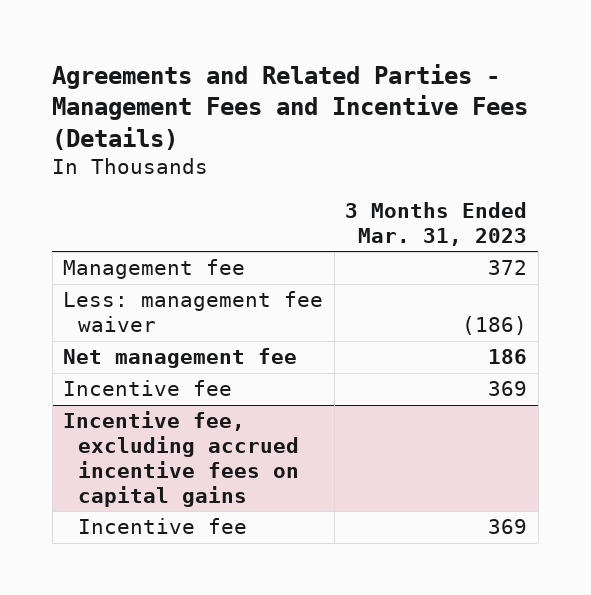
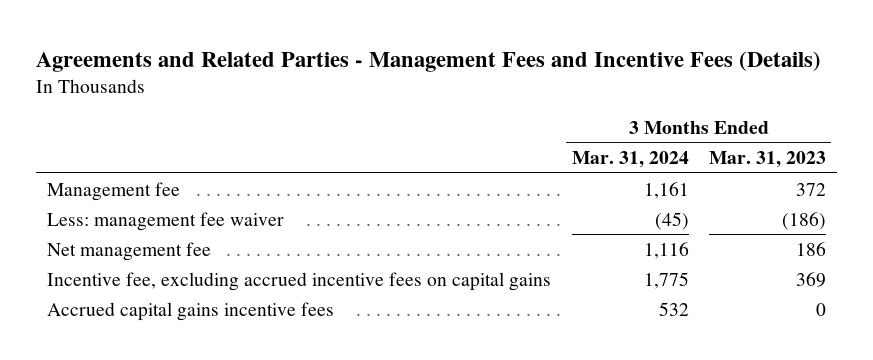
none -> [571,151,689,169] Mar. 31, 2024
[63,411,300,507] Incentive fee, excluding accrued incentive fees on capital gains -> none
[78,518,248,535] Incentive fee -> none
[63,380,233,397] Incentive fee -> [46,271,551,291] Incentive fee, excluding accrued incentive fees on capital gains
none -> [46,301,334,321] Accrued capital gains incentive fees

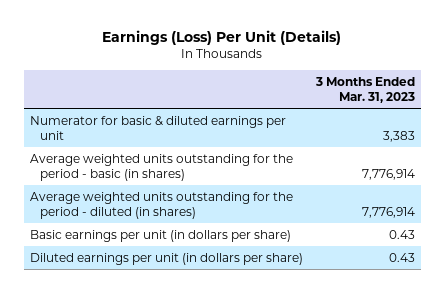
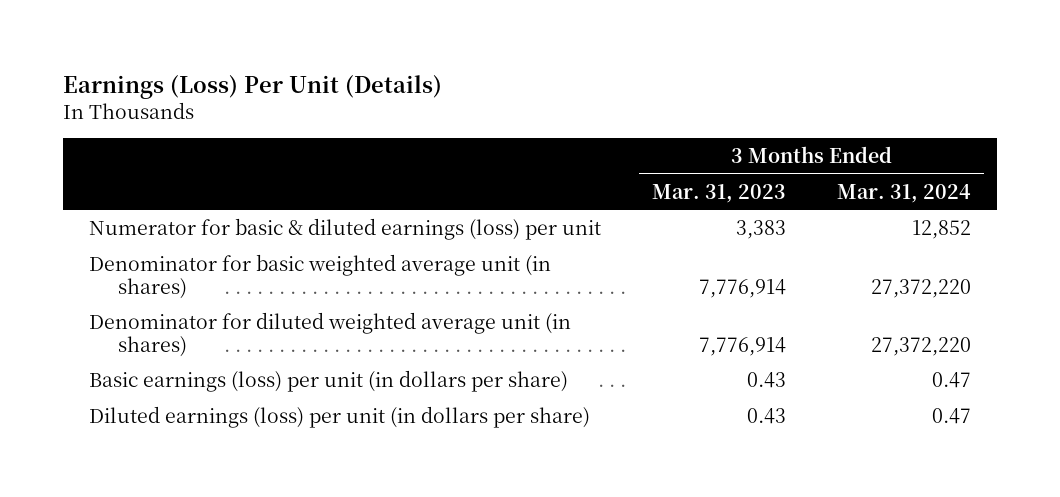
none -> [837,183,972,203] Mar. 31, 2024
[29,115,286,140] Numerator for basic & diluted earnings per unit -> [88,217,601,240] Numerator for basic & diluted earnings (loss) per unit
[29,153,293,181] Average weighted units outstanding for the period - basic (in shares) -> [88,253,551,299] Denominator for basic weighted average unit (in shares)
[29,191,293,219] Average weighted units outstanding for the period - diluted (in shares) -> [88,311,571,357] Denominator for diluted weighted average unit (in shares)
[29,229,291,242] Basic earnings per unit (in dollars per share) -> [88,369,568,392] Basic earnings (loss) per unit (in dollars per share)
[29,252,303,265] Diluted earnings per unit (in dollars per share) -> [88,405,590,428] Diluted earnings (loss) per unit (in dollars per share)

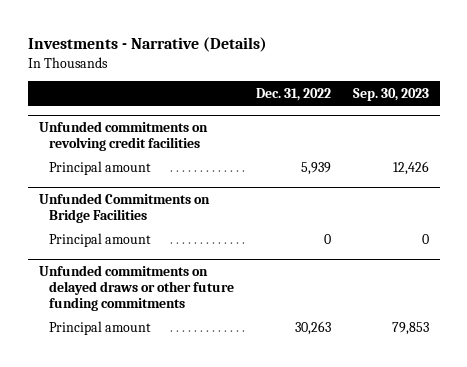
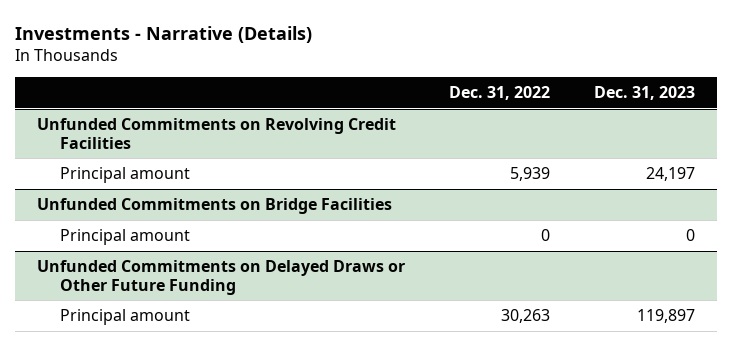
[352,88,429,102] Sep. 30, 2023 -> none
none -> [594,86,696,101] Dec. 31, 2023
[38,120,208,151] Unfunded commitments on revolving credit facilities -> [37,117,397,149] Unfunded Commitments on Revolving Credit Facilities
[38,264,234,311] Unfunded commitments on delayed draws or other future funding commitments -> [37,259,406,295] Unfunded Commitments on Delayed Draws or Other Future Funding

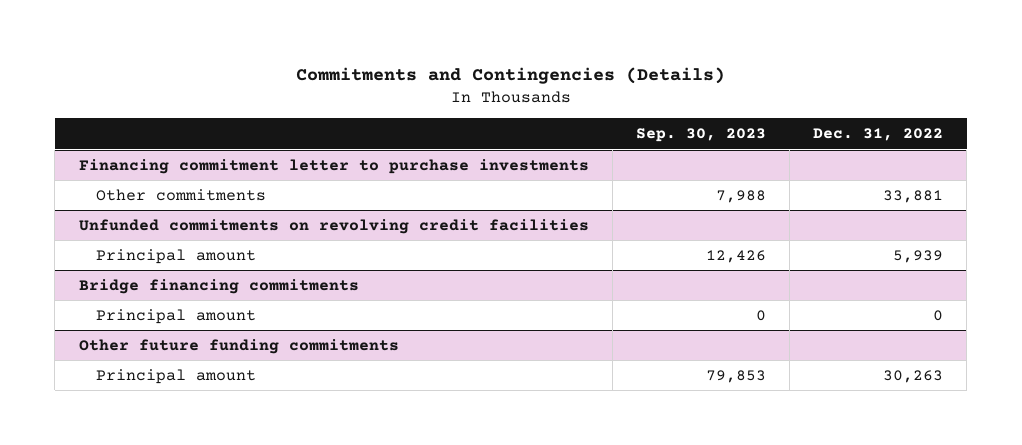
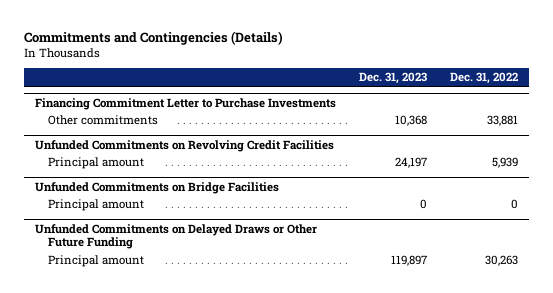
[635,128,766,143] Sep. 30, 2023 -> none
none -> [358,72,427,85] Dec. 31, 2023
[78,158,589,174] Financing commitment letter to purchase investments -> [35,97,337,110] Financing Commitment Letter to Purchase Investments
[78,218,589,234] Unfunded commitments on revolving credit facilities -> [35,139,335,152] Unfunded Commitments on Revolving Credit Facilities
[78,278,359,294] Bridge financing commitments -> [35,181,280,194] Unfunded Commitments on Bridge Facilities
[78,338,399,354] Other future funding commitments -> [35,223,318,250] Unfunded Commitments on Delayed Draws or Other Future Funding

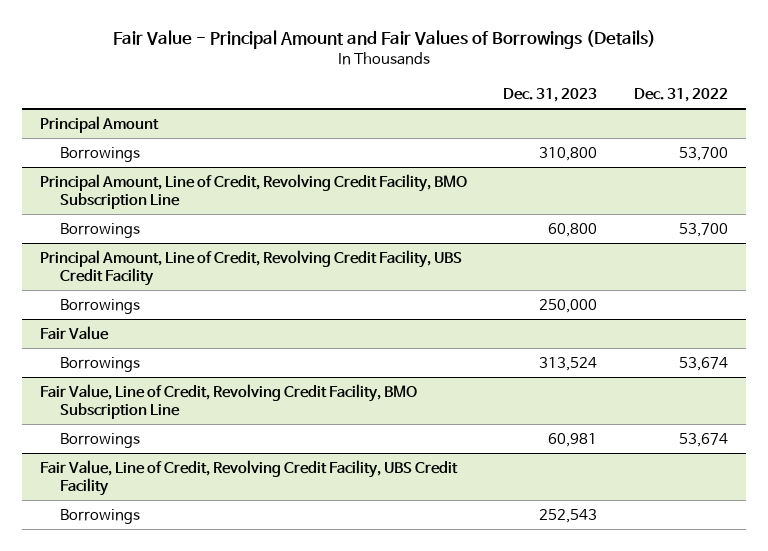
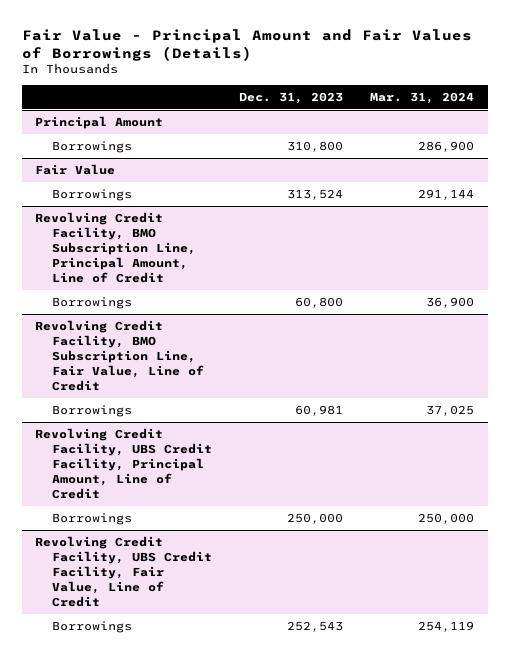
[633,87,728,102] Dec. 31, 2022 -> none
none -> [370,92,475,105] Mar. 31, 2024
[39,173,467,210] Principal Amount, Line of Credit, Revolving Credit Facility, BMO Subscription Line -> none
[60,222,141,238] Borrowings -> none
[39,249,462,287] Principal Amount, Line of Credit, Revolving Credit Facility, UBS Credit Facility -> none
[60,298,141,314] Borrowings -> none
none -> [35,212,196,284] Revolving Credit Facility, BMO Subscription Line, Principal Amount, Line of Credit
none -> [51,297,132,310] Borrowings
[39,383,417,420] Fair Value, Line of Credit, Revolving Credit Facility, BMO Subscription Line -> [35,320,204,392] Revolving Credit Facility, BMO Subscription Line, Fair Value, Line of Credit
none -> [35,428,212,500] Revolving Credit Facility, UBS Credit Facility, Principal Amount, Line of Credit
none -> [51,513,132,526] Borrowings
[39,459,458,497] Fair Value, Line of Credit, Revolving Credit Facility, UBS Credit Facility -> [35,536,212,608] Revolving Credit Facility, UBS Credit Facility, Fair Value, Line of Credit

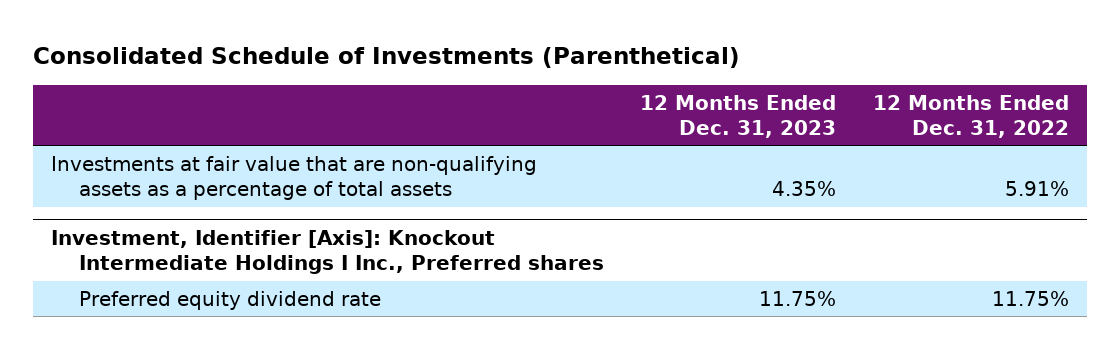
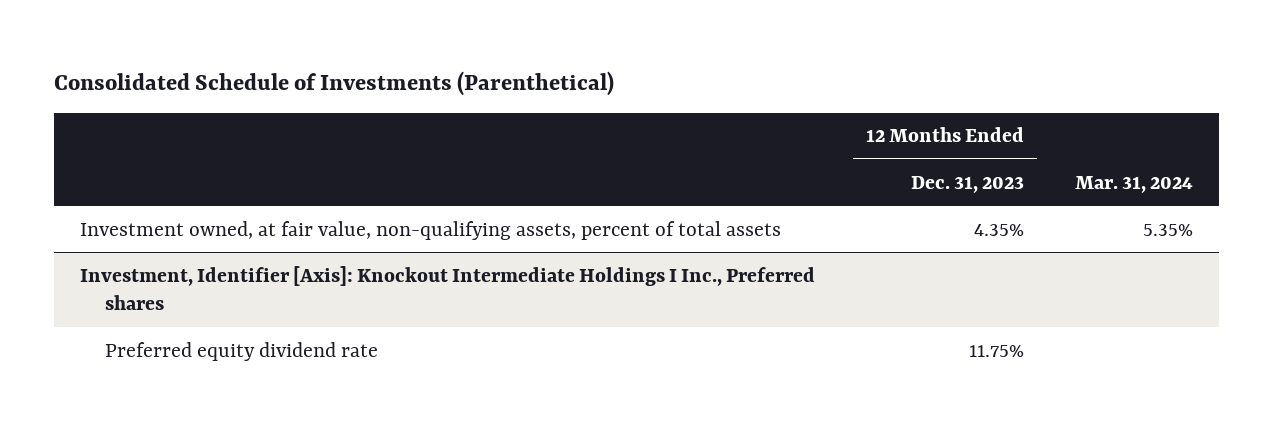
[872,94,1069,139] 12 Months Ended Dec. 31, 2022 -> none
none -> [1075,175,1194,193] Mar. 31, 2024
[51,155,538,201] Investments at fair value that are non-qualifying assets as a percentage of total assets -> [79,220,781,240] Investment owned, at fair value, non-qualifying assets, percent of total assets

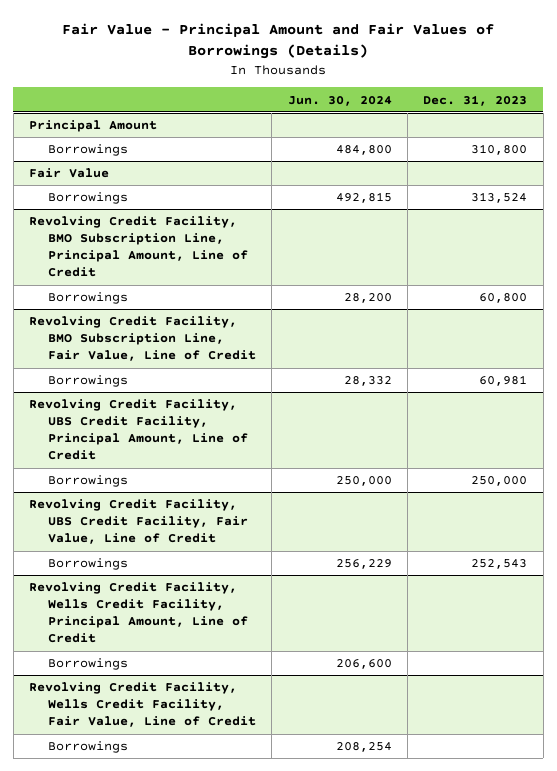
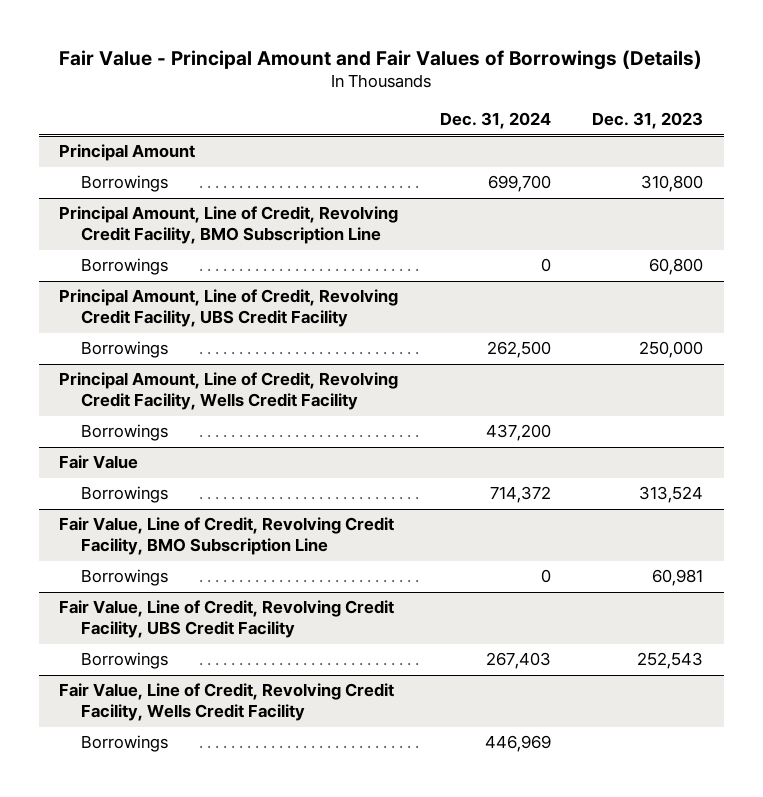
[287,95,392,106] Jun. 30, 2024 -> none
none -> [439,112,551,130] Dec. 31, 2024
none -> [59,206,399,245] Principal Amount, Line of Credit, Revolving Credit Facility, BMO Subscription Line
none -> [80,258,168,276] Borrowings
none -> [59,289,399,328] Principal Amount, Line of Credit, Revolving Credit Facility, UBS Credit Facility
none -> [80,341,168,359] Borrowings
none -> [59,372,399,411] Principal Amount, Line of Credit, Revolving Credit Facility, Wells Credit Facility
none -> [80,424,168,442] Borrowings
[29,216,249,278] Revolving Credit Facility, BMO Subscription Line, Principal Amount, Line of Credit -> none
[48,292,129,305] Borrowings -> none
[29,316,257,362] Revolving Credit Facility, BMO Subscription Line, Fair Value, Line of Credit -> [59,517,395,556] Fair Value, Line of Credit, Revolving Credit Facility, BMO Subscription Line
[29,399,249,461] Revolving Credit Facility, UBS Credit Facility, Principal Amount, Line of Credit -> none
[48,475,129,488] Borrowings -> none
[29,499,249,545] Revolving Credit Facility, UBS Credit Facility, Fair Value, Line of Credit -> [59,600,395,639] Fair Value, Line of Credit, Revolving Credit Facility, UBS Credit Facility
[29,582,249,644] Revolving Credit Facility, Wells Credit Facility, Principal Amount, Line of Credit -> none
[48,658,129,671] Borrowings -> none
[29,682,257,728] Revolving Credit Facility, Wells Credit Facility, Fair Value, Line of Credit -> [59,683,395,722] Fair Value, Line of Credit, Revolving Credit Facility, Wells Credit Facility

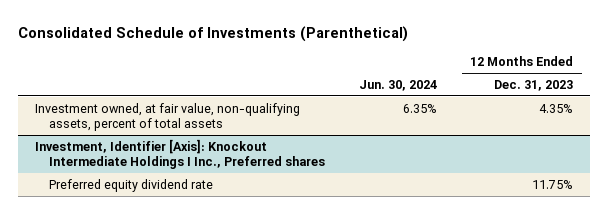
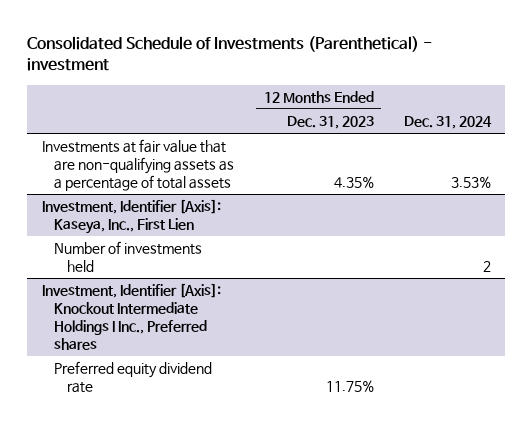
[18,26,409,43] Consolidated Schedule of Investments (Parenthetical) -> [26,35,432,72] Consolidated Schedule of Investments (Parenthetical) - investment
[358,79,437,91] Jun. 30, 2024 -> none
none -> [403,116,492,130] Dec. 31, 2024
[35,102,301,132] Investment owned, at fair value, non-qualifying assets, percent of total assets -> [41,139,235,191] Investments at fair value that are non-qualifying assets as a percentage of total assets
none -> [41,199,221,235] Investment, Identifier [Axis]: Kaseya, Inc., First Lien
none -> [54,241,203,273] Number of investments held

